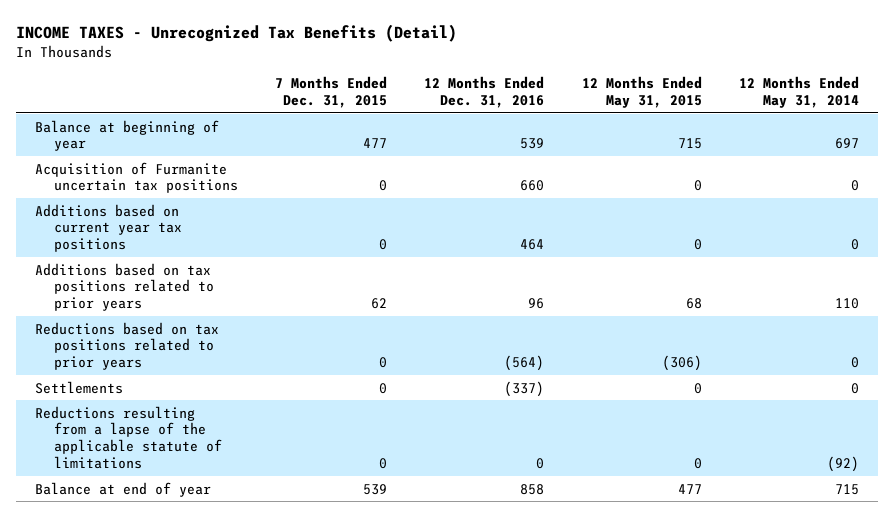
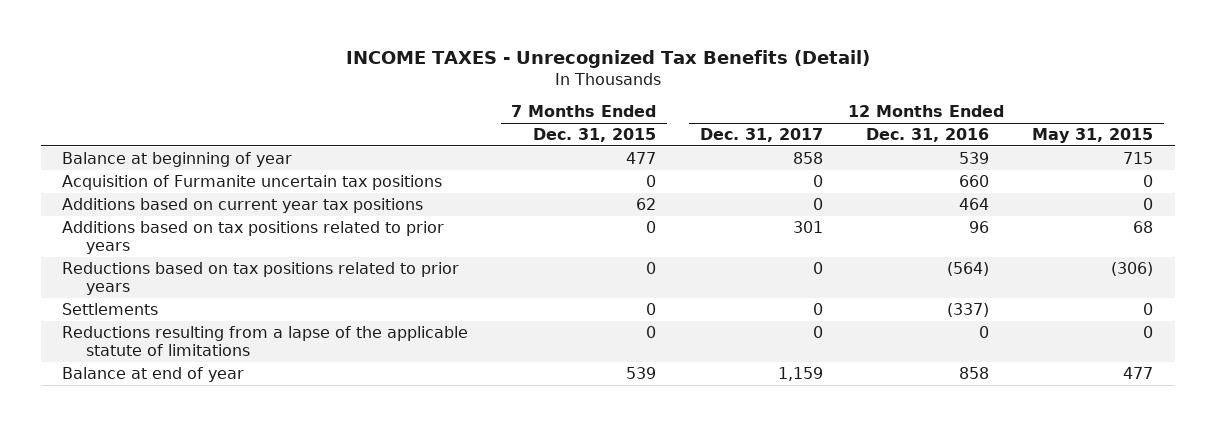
[738,76,859,108] 12 Months Ended May 31, 2014 -> none
none -> [699,128,823,143] Dec. 31, 2017
[379,239,388,251] 0 -> [636,197,657,210] 62
[371,298,388,310] 62 -> [646,220,657,233] 0

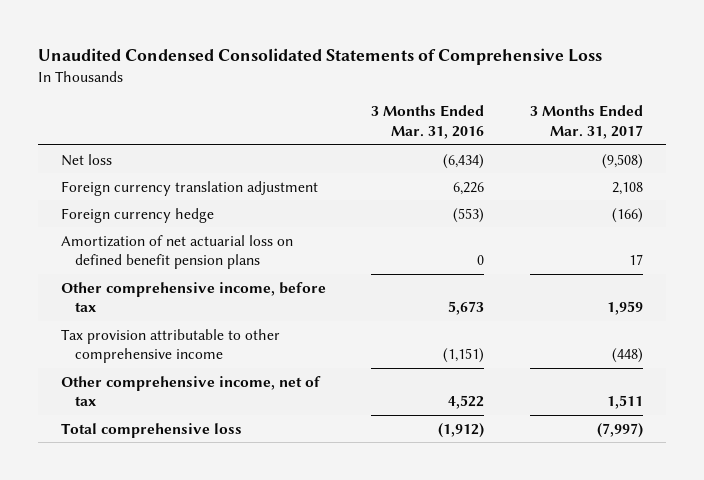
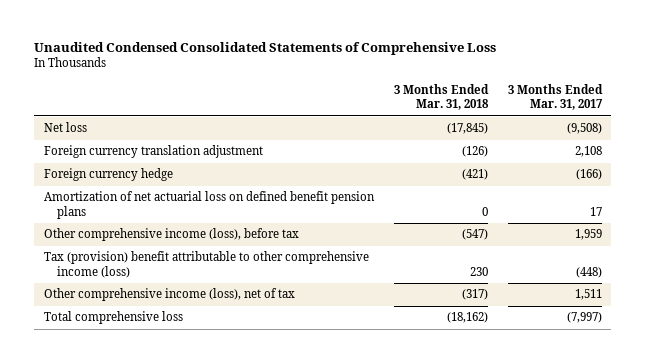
[371,105,485,139] 3 Months Ended Mar. 31, 2016 -> none
none -> [393,83,489,111] 3 Months Ended Mar. 31, 2018
[60,281,326,313] Other comprehensive income, before tax -> [44,228,300,242] Other comprehensive income (loss), before tax
[60,328,280,364] Tax provision attributable to other comprehensive income -> [44,251,370,278] Tax (provision) benefit attributable to other comprehensive income (loss)
[60,375,321,407] Other comprehensive income, net of tax -> [44,288,296,302] Other comprehensive income (loss), net of tax

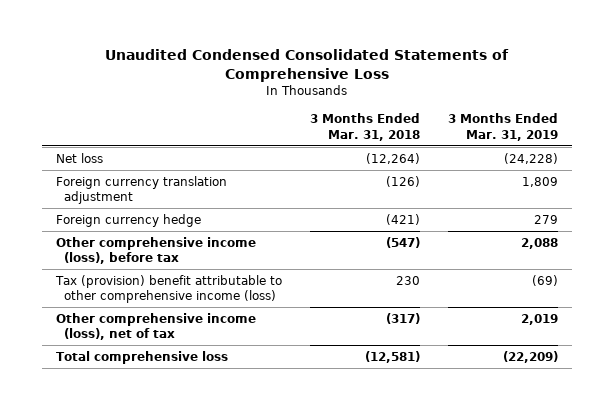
[507,83,603,111] 3 Months Ended Mar. 31, 2017 -> none
none -> [448,113,559,141] 3 Months Ended Mar. 31, 2019
[446,123,488,135] (17,845) -> [365,152,420,164] (12,264)
[44,191,376,219] Amortization of net actuarial loss on defined benefit pension plans -> none
[446,312,488,324] (18,162) -> [364,350,420,363] (12,581)

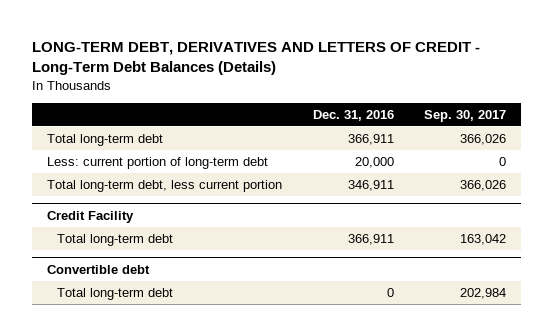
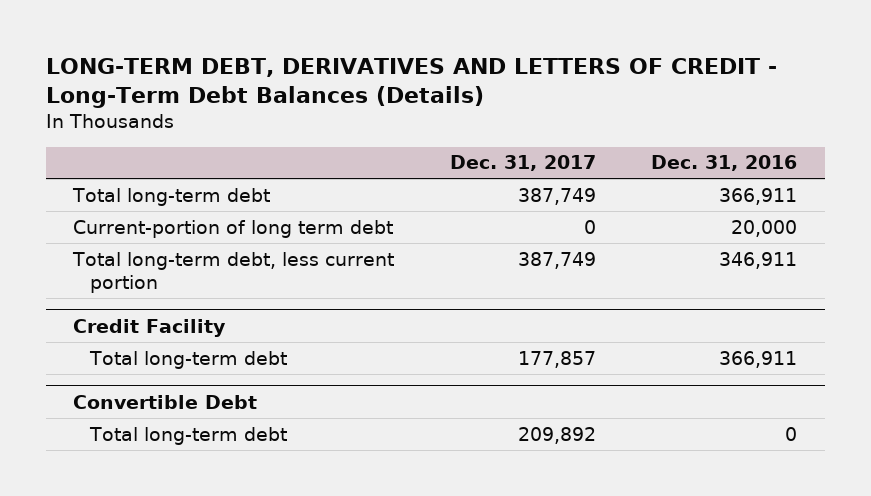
[423,109,506,122] Sep. 30, 2017 -> none
none -> [449,155,596,172] Dec. 31, 2017
[47,157,269,170] Less: current portion of long-term debt -> [73,219,394,238] Current-portion of long term debt
[47,264,151,274] Convertible debt -> [73,394,258,409] Convertible Debt

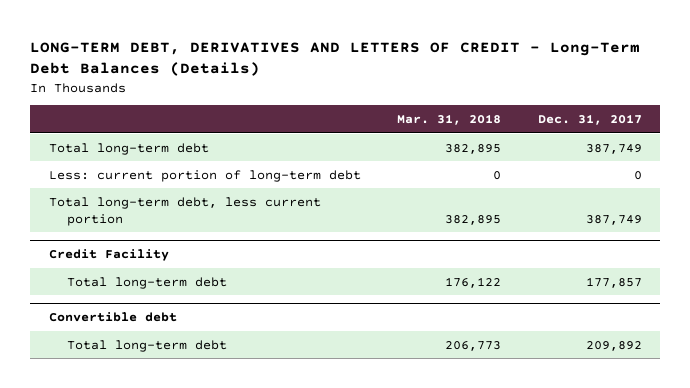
[651,155,798,172] Dec. 31, 2016 -> none
none -> [397,114,502,126] Mar. 31, 2018
[73,219,394,238] Current-portion of long term debt -> [48,169,361,182] Less: current portion of long-term debt
[73,394,258,409] Convertible Debt -> [48,312,177,323] Convertible debt

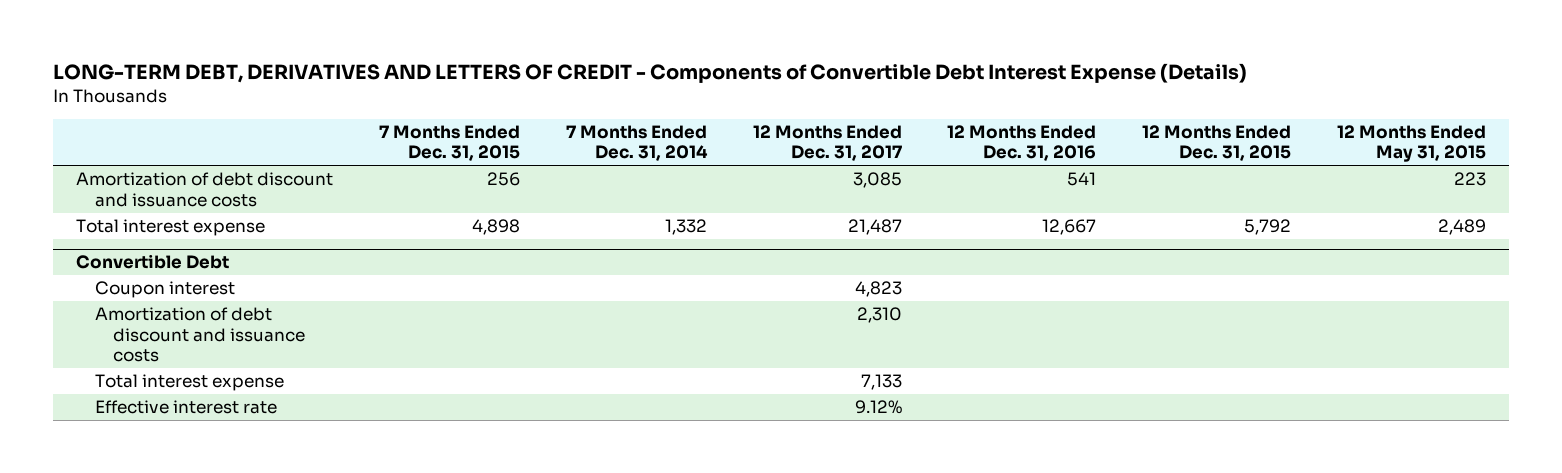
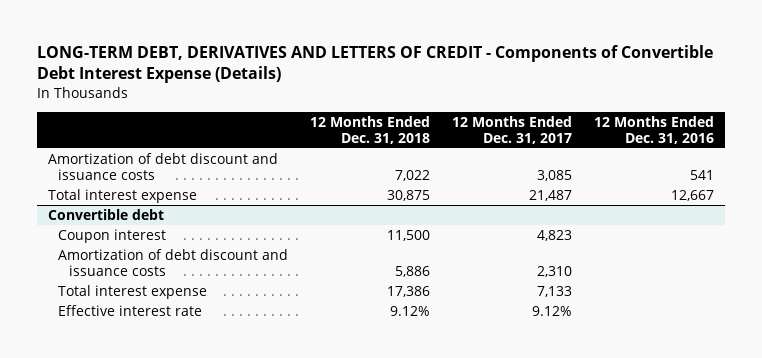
[378,124,520,162] 7 Months Ended Dec. 31, 2015 -> none
[565,124,708,162] 7 Months Ended Dec. 31, 2014 -> none
[1142,124,1292,162] 12 Months Ended Dec. 31, 2015 -> none
[1337,124,1487,163] 12 Months Ended May 31, 2015 -> none
none -> [310,115,431,144] 12 Months Ended Dec. 31, 2018
[76,254,230,270] Convertible Debt -> [47,209,164,221] Convertible debt

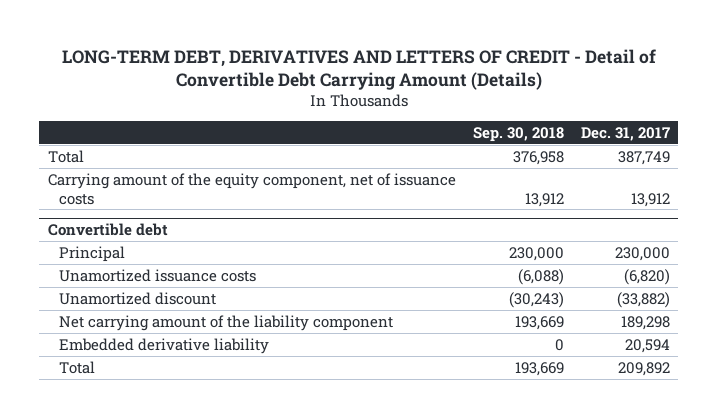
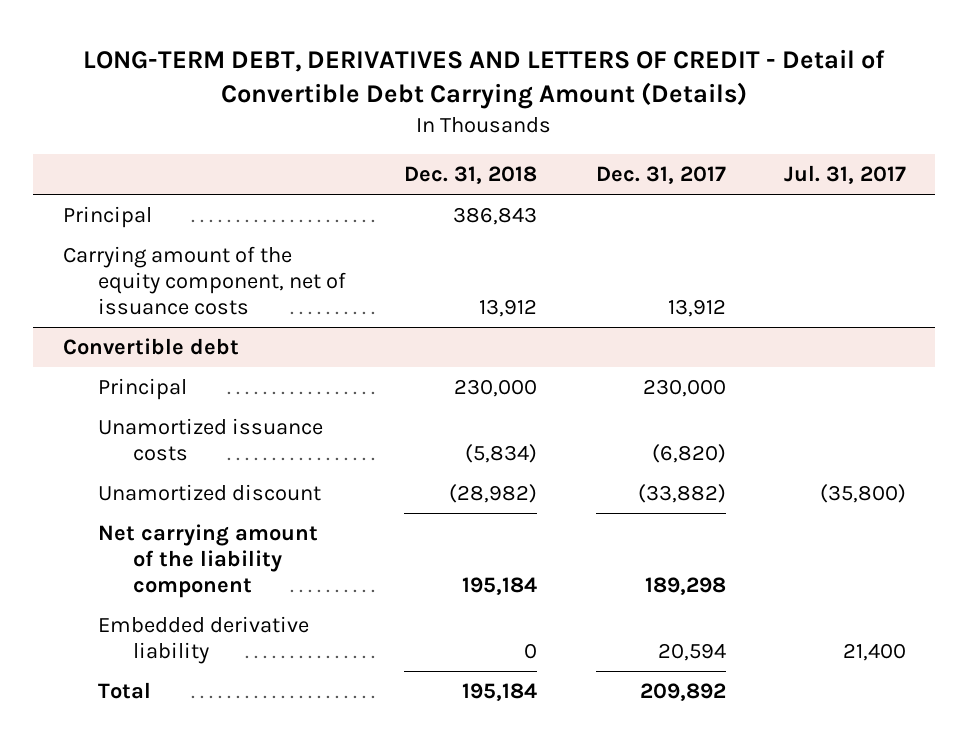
[472,127,564,143] Sep. 30, 2018 -> none
none -> [404,166,538,185] Dec. 31, 2018
none -> [784,165,907,185] Jul. 31, 2017
[47,149,84,163] Total -> none
none -> [62,206,152,229] Principal

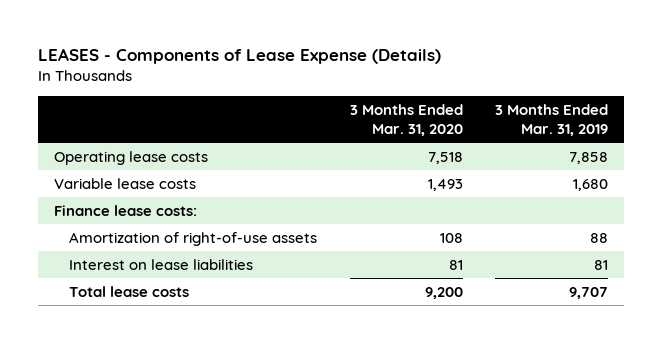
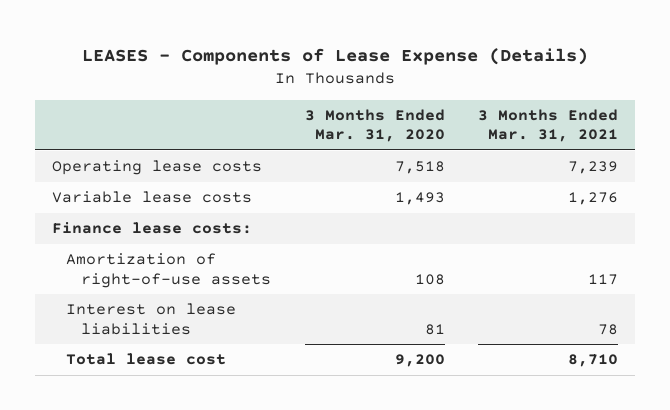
[495,103,609,136] 3 Months Ended Mar. 31, 2019 -> none
none -> [478,108,619,143] 3 Months Ended Mar. 31, 2021
[69,286,190,298] Total lease costs -> [66,353,227,366] Total lease cost

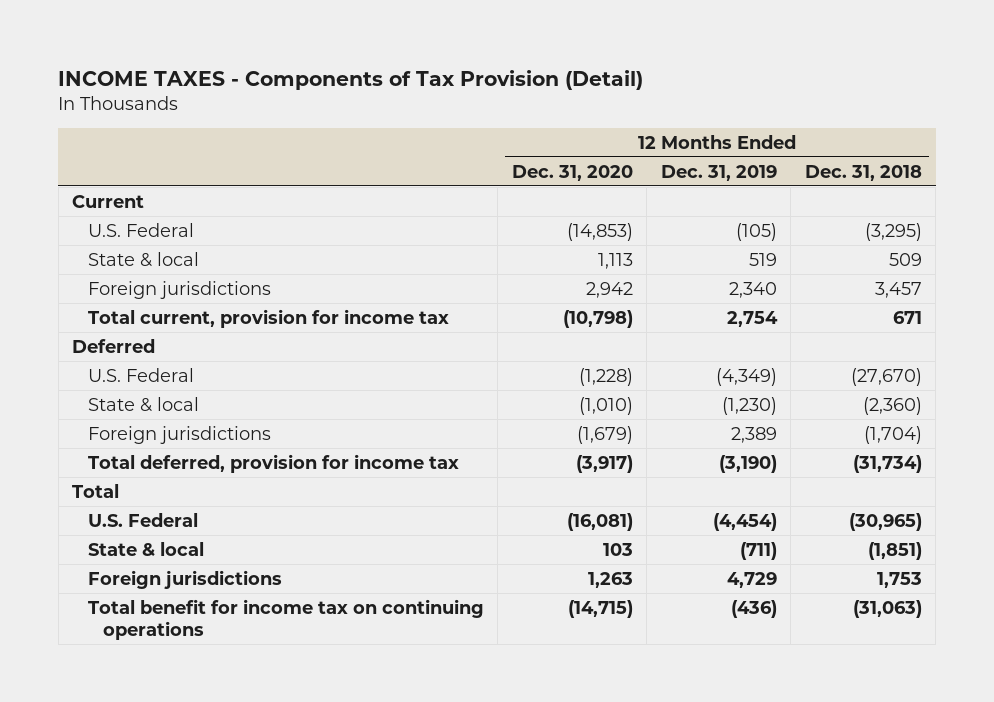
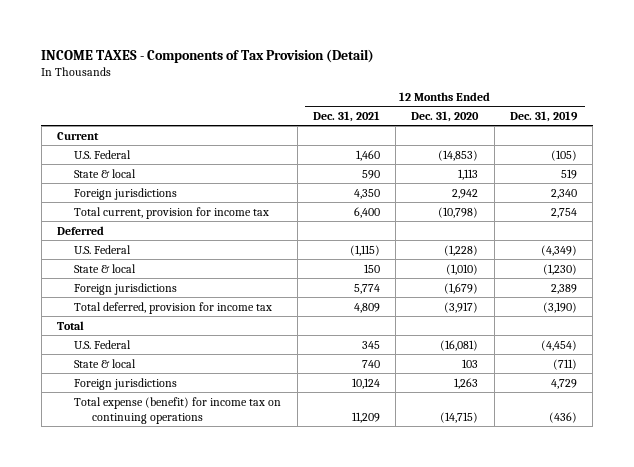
[804,164,922,181] Dec. 31, 2018 -> none
none -> [312,110,380,122] Dec. 31, 2021
[87,598,484,640] Total benefit for income tax on continuing operations -> [74,396,282,424] Total expense (benefit) for income tax on continuing operations

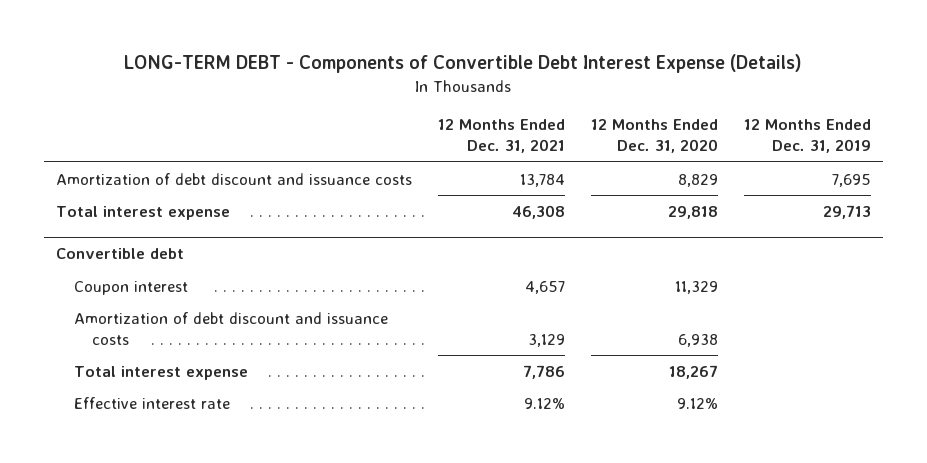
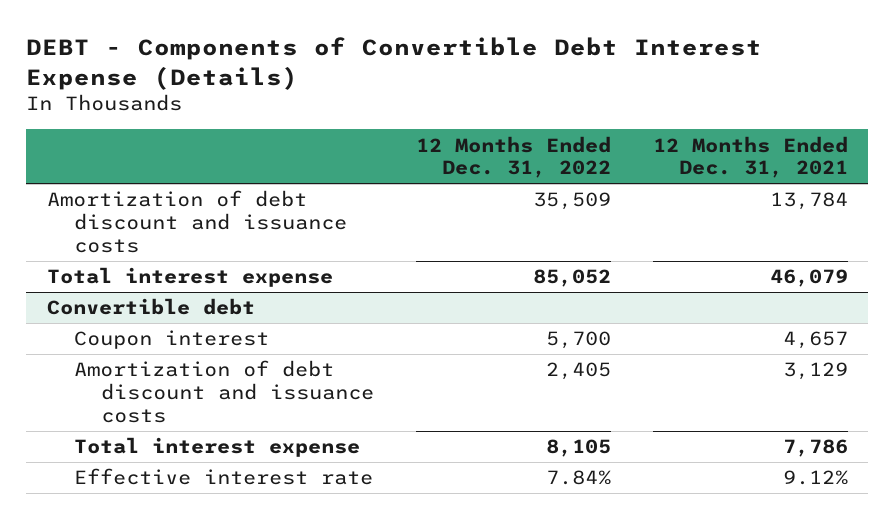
[124,54,803,74] LONG-TERM DEBT - Components of Convertible Debt Interest Expense (Details) -> [25,37,762,90] DEBT - Components of Convertible Debt Interest Expense (Details)
[590,119,718,154] 12 Months Ended Dec. 31, 2020 -> none
[743,119,871,154] 12 Months Ended Dec. 31, 2019 -> none
none -> [415,135,611,179] 12 Months Ended Dec. 31, 2022
[512,204,566,219] 46,308 -> [769,269,848,288] 46,079

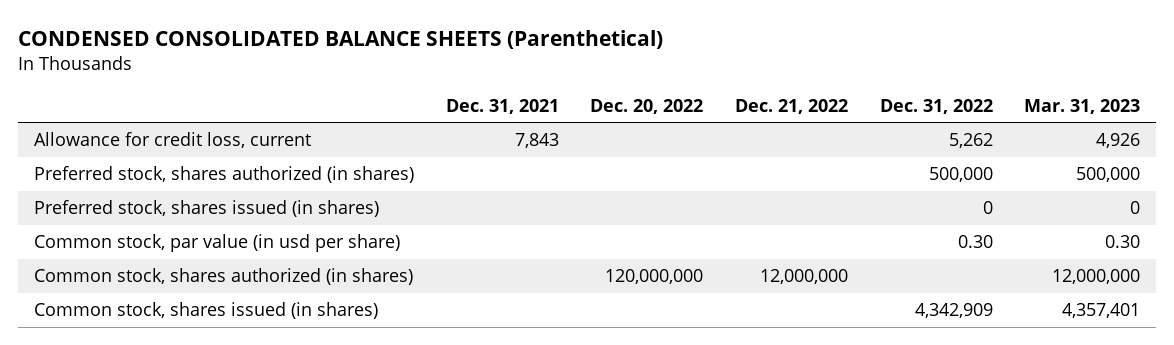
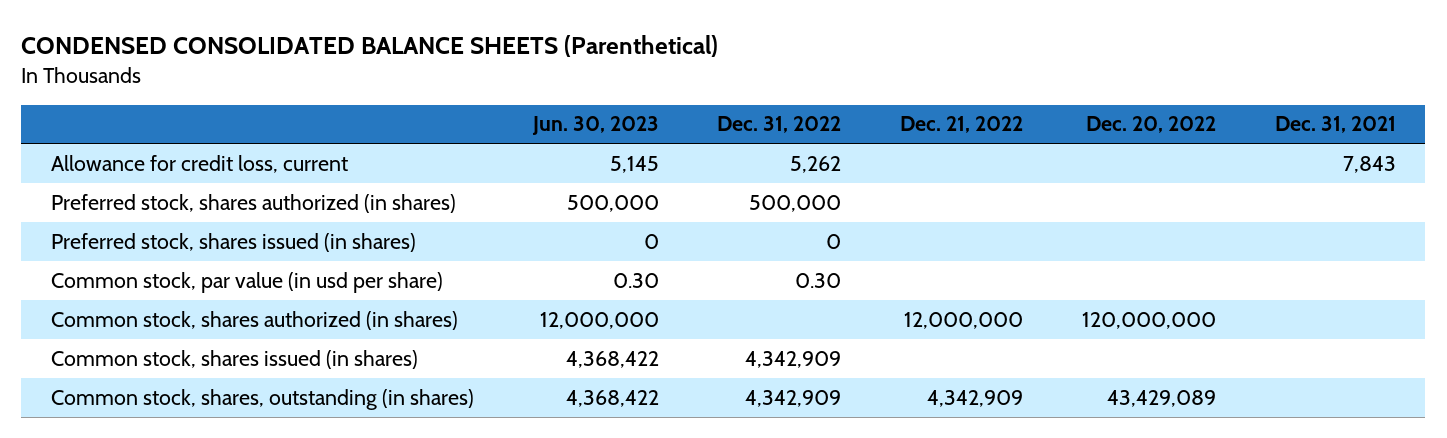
[1024,98,1141,114] Mar. 31, 2023 -> none
none -> [531,116,659,136] Jun. 30, 2023
none -> [50,388,474,410] Common stock, shares, outstanding (in shares)

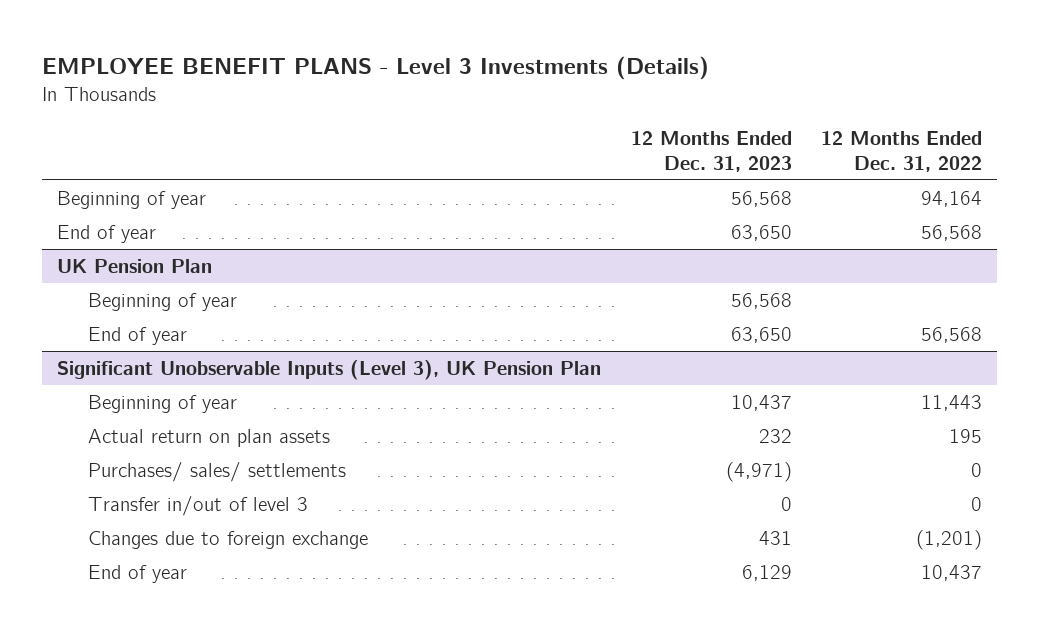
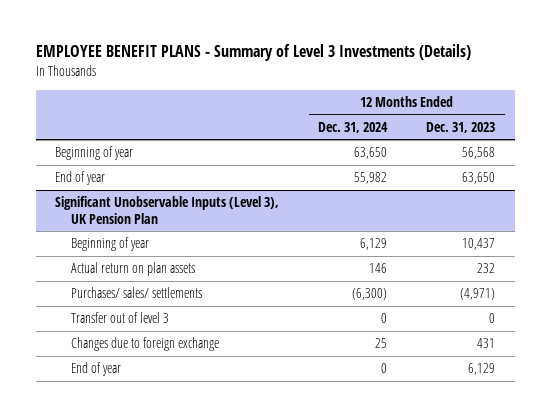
[42,55,710,80] EMPLOYEE BENEFIT PLANS - Level 3 Investments (Details) -> [35,44,471,62] EMPLOYEE BENEFIT PLANS - Summary of Level 3 Investments (Details)
[821,130,983,172] 12 Months Ended Dec. 31, 2022 -> none
none -> [318,121,389,133] Dec. 31, 2024
[57,258,213,273] UK Pension Plan -> none
[88,292,238,311] Beginning of year -> none
[88,326,188,345] End of year -> none
[88,495,309,516] Transfer in/out of level 3 -> [70,312,169,324] Transfer out of level 3

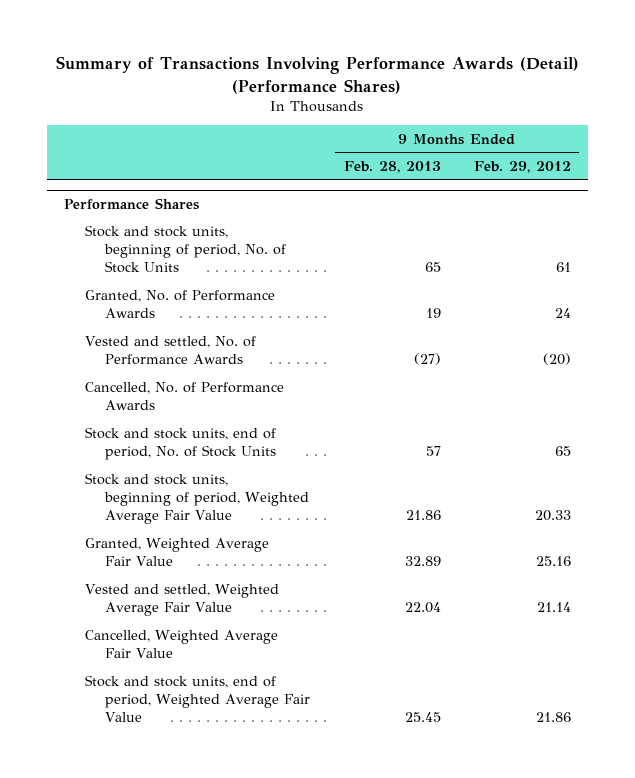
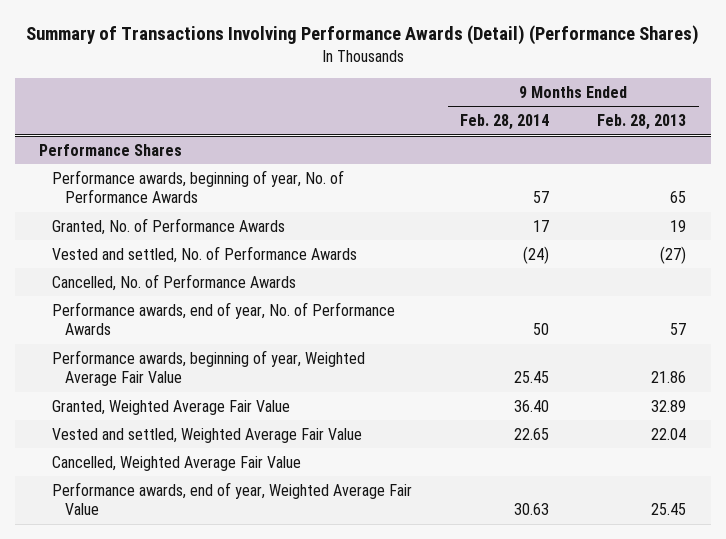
[473,161,571,174] Feb. 29, 2012 -> none
none -> [460,114,550,131] Feb. 28, 2014
[84,224,287,274] Stock and stock units, beginning of period, No. of Stock Units -> [52,169,345,204] Performance awards, beginning of year, No. of Performance Awards
[84,426,277,460] Stock and stock units, end of period, No. of Stock Units -> [52,301,396,336] Performance awards, end of year, No. of Performance Awards
[84,472,310,525] Stock and stock units, beginning of period, Weighted Average Fair Value -> [52,349,366,387] Performance awards, beginning of year, Weighted Average Fair Value
[84,674,311,723] Stock and stock units, end of period, Weighted Average Fair Value -> [52,481,413,516] Performance awards, end of year, Weighted Average Fair Value

